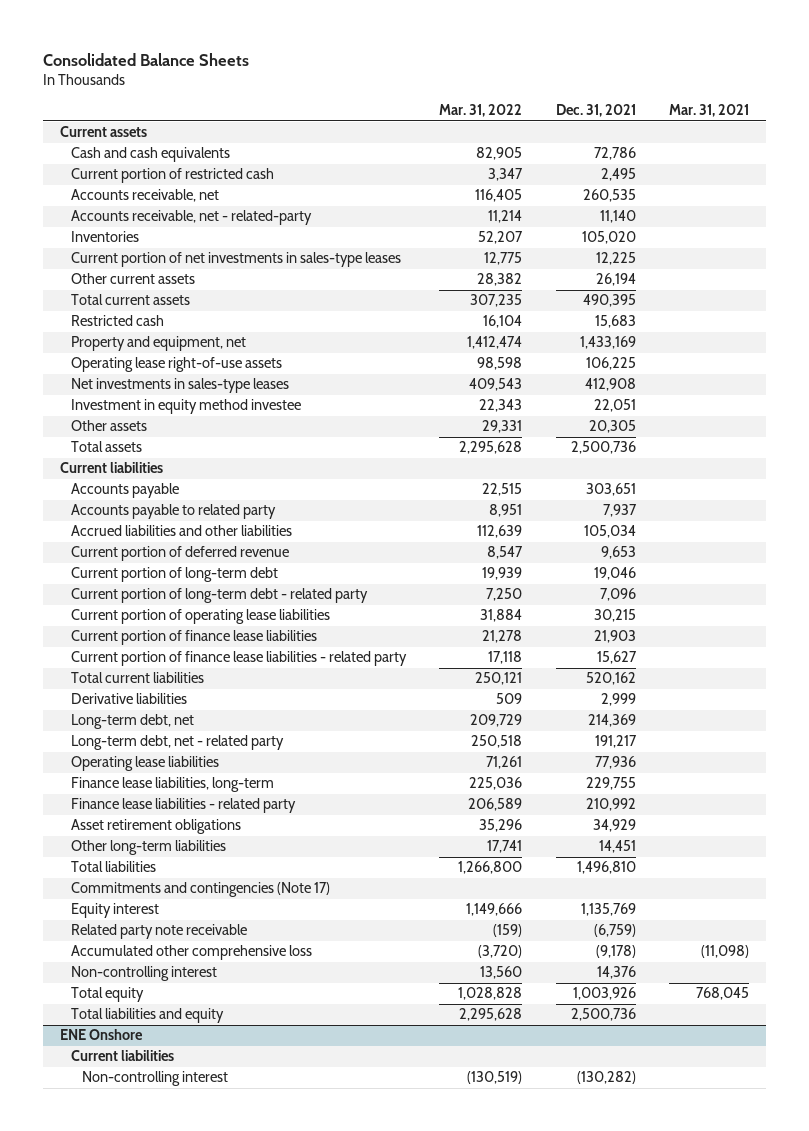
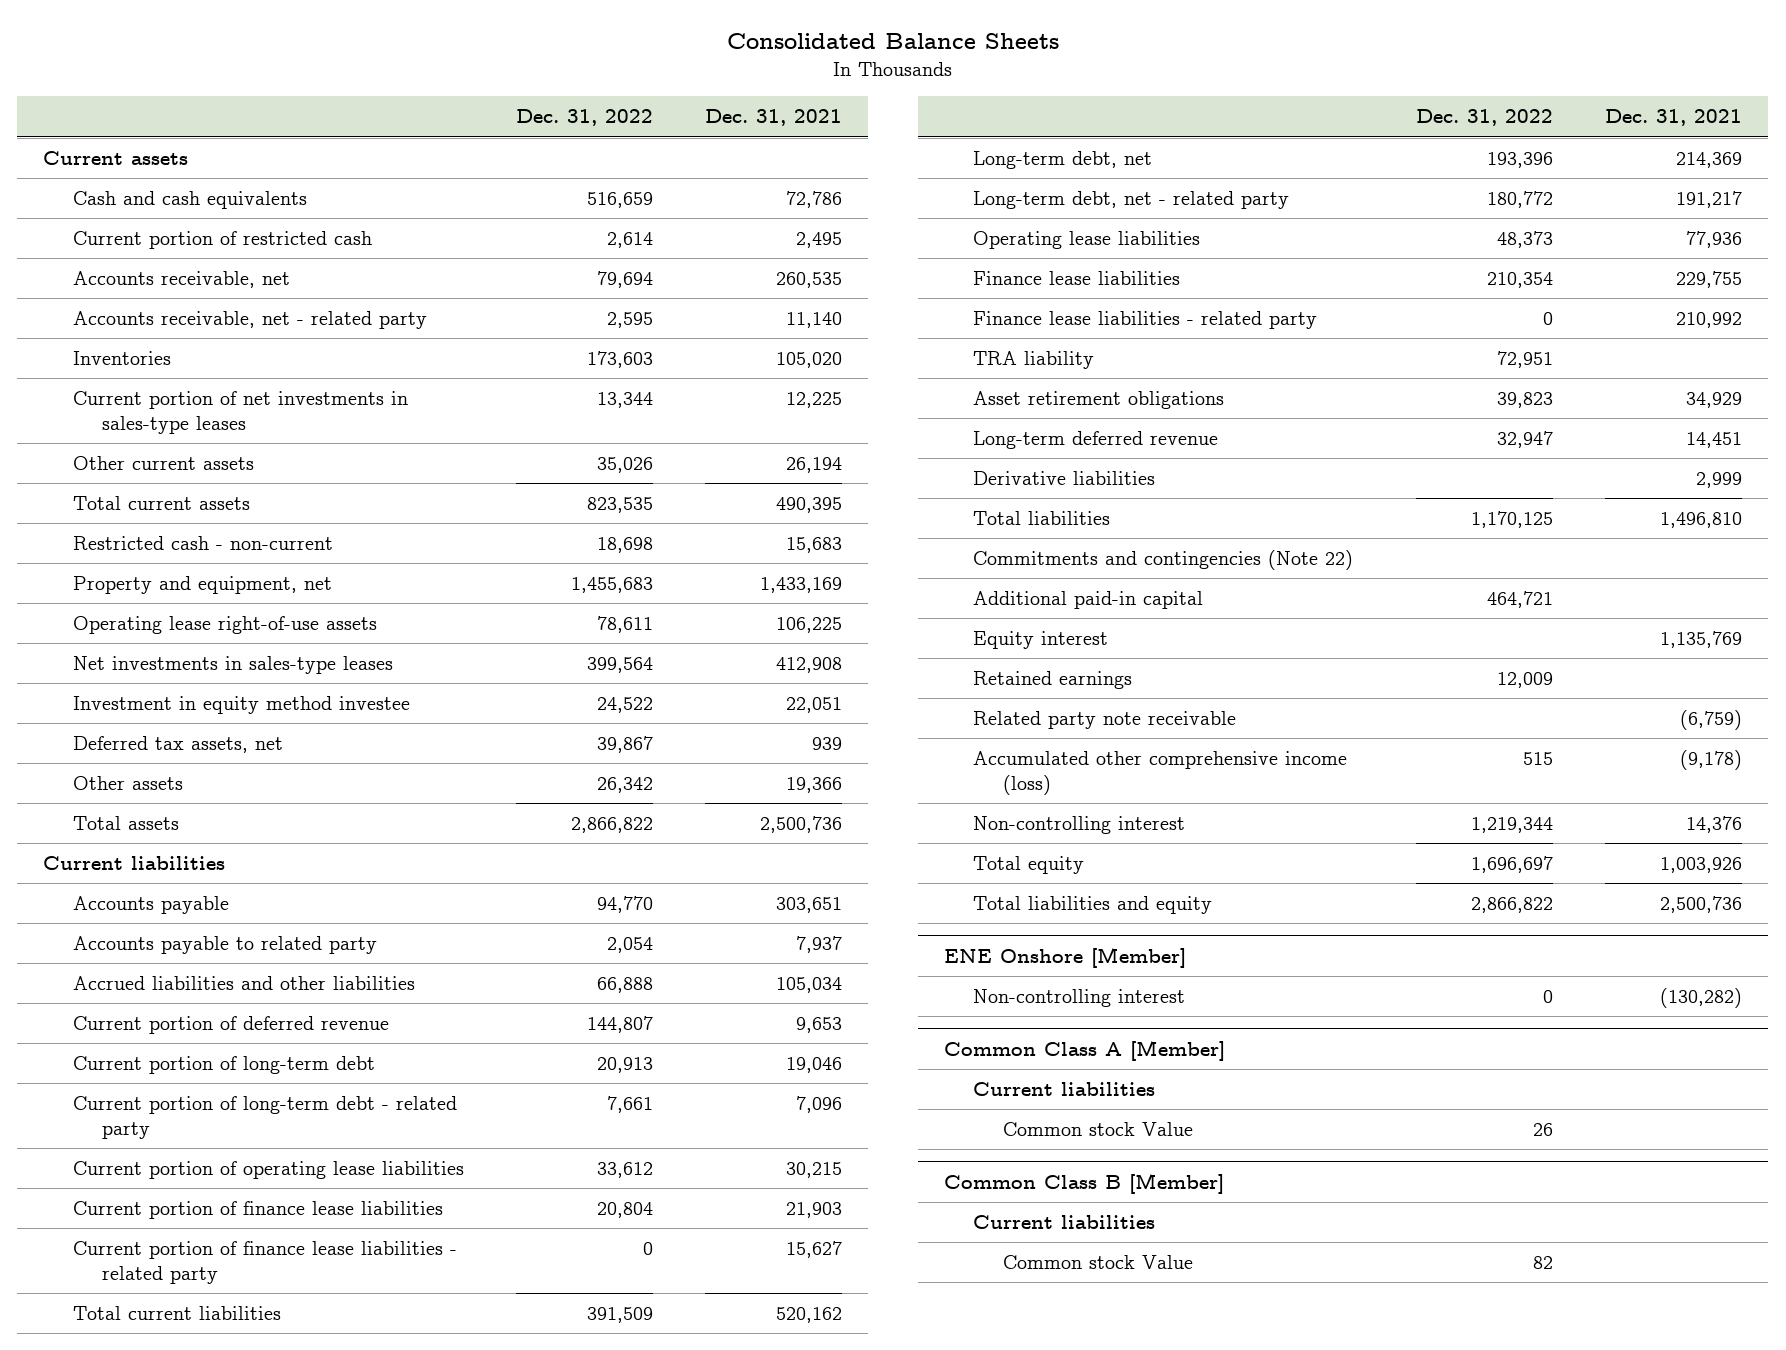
[439,104,523,118] Mar. 31, 2022 -> none
[668,104,749,118] Mar. 31, 2021 -> none
none -> [515,109,653,127] Dec. 31, 2022
[70,210,312,226] Accounts receivable, net - related-party -> [72,311,427,330] Accounts receivable, net - related party
[70,315,164,327] Restricted cash -> [72,536,333,551] Restricted cash - non-current
none -> [72,736,283,754] Deferred tax assets, net
[588,420,636,434] 20,305 -> [785,777,842,794] 19,366
[70,777,274,793] Finance lease liabilities, long-term -> [973,271,1181,286] Finance lease liabilities
none -> [973,351,1095,370] TRA liability
[70,840,226,856] Other long-term liabilities -> [973,431,1219,450] Long-term deferred revenue
[70,693,187,705] Derivative liabilities -> [973,471,1156,486] Derivative liabilities
[70,882,330,898] Commitments and contingencies (Note 17) -> [973,550,1354,571] Commitments and contingencies (Note 22)
none -> [973,591,1204,610] Additional paid-in capital
none -> [973,671,1133,690] Retained earnings
[70,945,312,961] Accumulated other comprehensive loss -> [973,751,1348,795] Accumulated other comprehensive income (loss)
[70,1050,174,1062] Current liabilities -> none
[59,1029,143,1041] ENE Onshore -> [944,946,1187,968] ENE Onshore [Member]
none -> [944,1039,1226,1061] Common Class A [Member]
none -> [973,1082,1156,1097] Current liabilities
none -> [1002,1122,1193,1137] Common stock Value
none -> [944,1172,1225,1194] Common Class B [Member]
none -> [973,1215,1156,1230] Current liabilities
none -> [1002,1255,1193,1270] Common stock Value

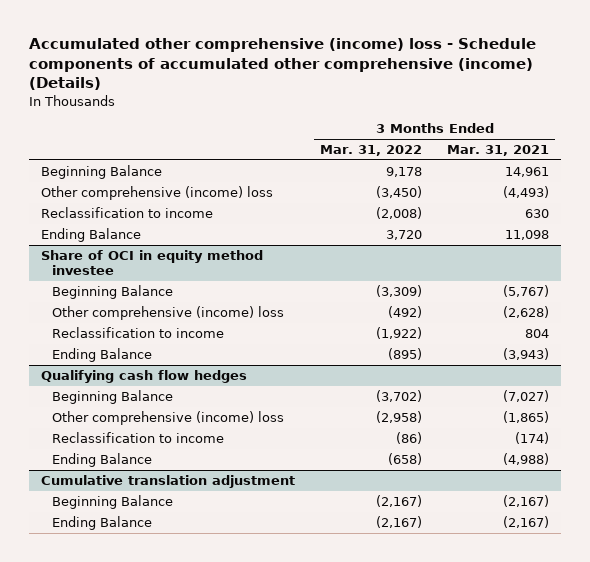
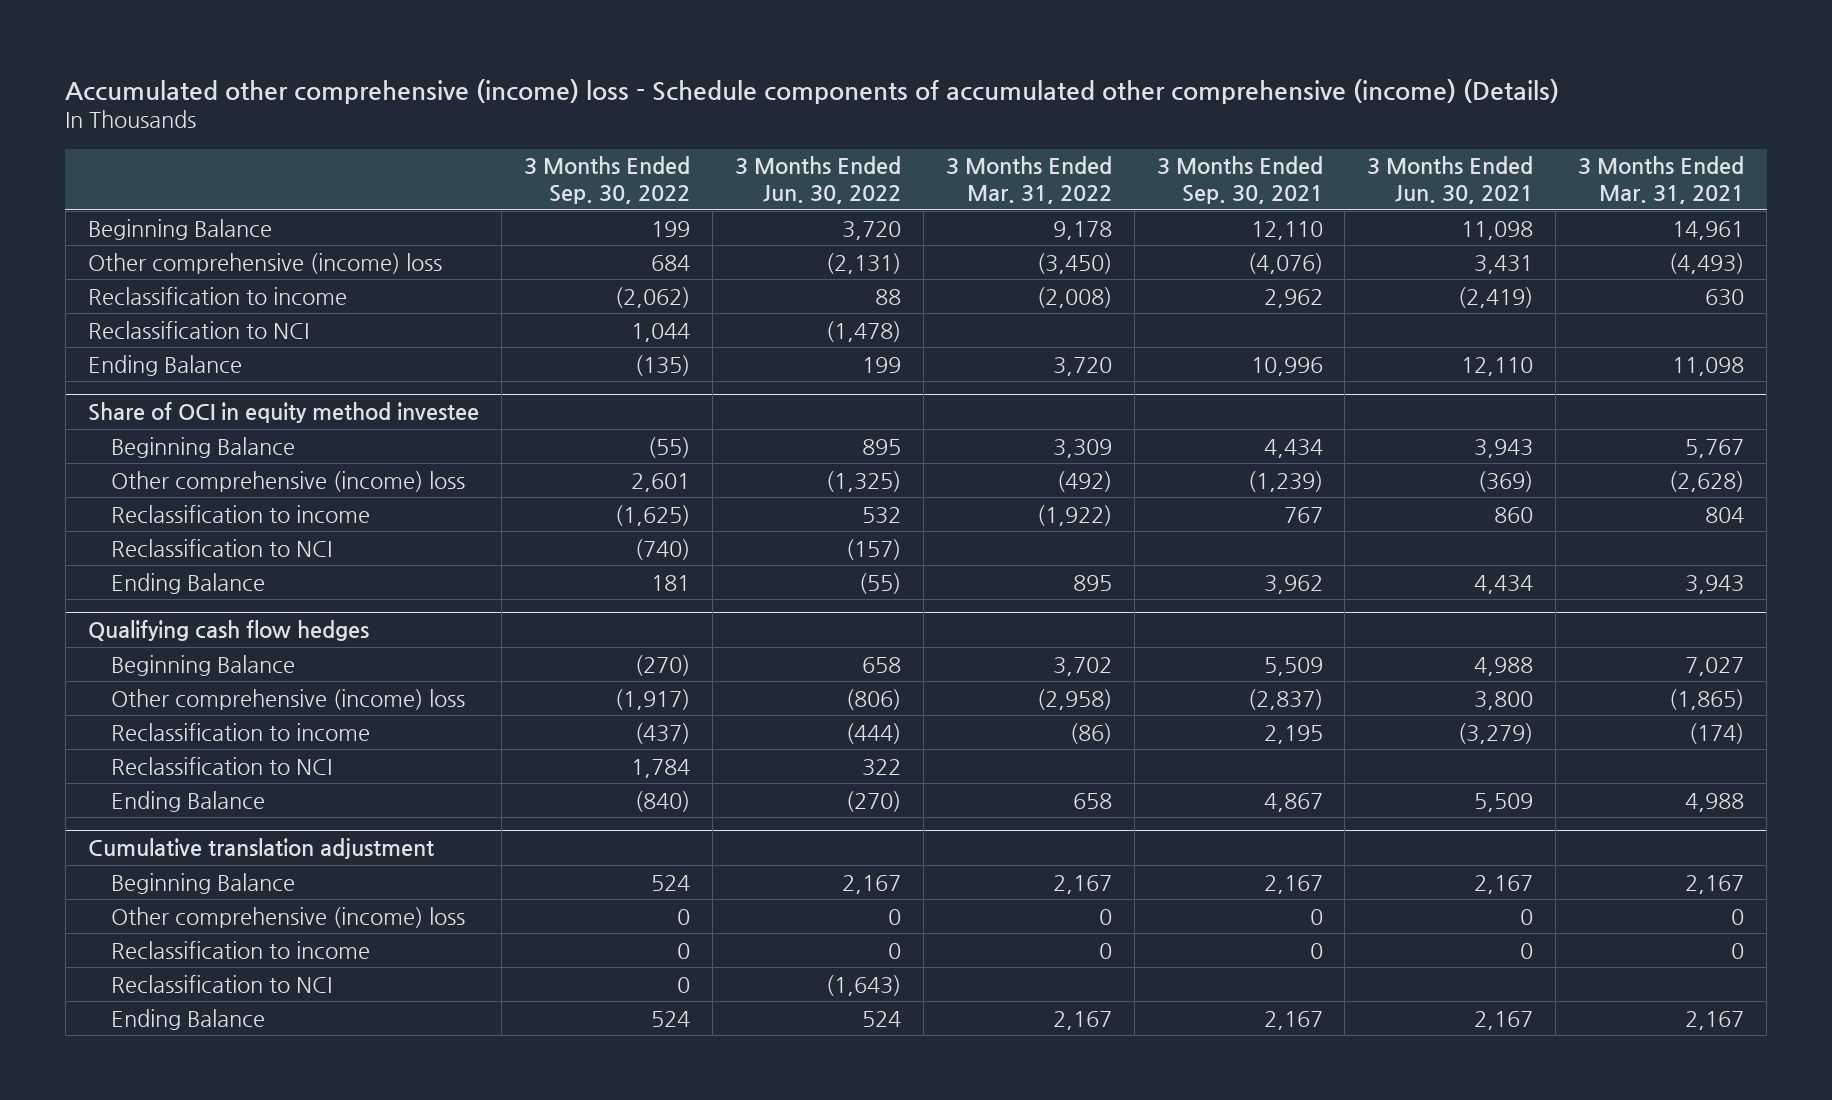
none -> [523,156,690,205] 3 Months Ended Sep. 30, 2022
none -> [734,156,901,205] 3 Months Ended Jun. 30, 2022
none -> [1156,156,1323,205] 3 Months Ended Sep. 30, 2021
none -> [1367,156,1534,205] 3 Months Ended Jun. 30, 2021
none -> [87,320,309,339] Reclassification to NCI
[376,285,423,298] (3,309) -> [1052,438,1112,458] 3,309
[502,285,549,298] (5,767) -> [1685,438,1745,458] 5,767
none -> [111,538,333,557] Reclassification to NCI
[388,348,423,361] (895) -> [1072,574,1112,591] 895
[502,348,549,361] (3,943) -> [1685,574,1745,594] 3,943
[376,390,423,403] (3,702) -> [1052,656,1112,676] 3,702
[502,390,549,403] (7,027) -> [1685,656,1745,676] 7,027
none -> [111,756,333,775] Reclassification to NCI
[388,453,423,466] (658) -> [1072,792,1112,809] 658
[502,453,549,466] (4,988) -> [1685,792,1745,812] 4,988
[376,495,423,508] (2,167) -> [1052,874,1112,894] 2,167
[502,495,549,508] (2,167) -> [1685,874,1745,894] 2,167
none -> [111,906,466,928] Other comprehensive (income) loss
none -> [111,940,371,959] Reclassification to income
none -> [111,974,333,993] Reclassification to NCI
[376,516,423,529] (2,167) -> [1052,1010,1112,1030] 2,167
[502,516,549,529] (2,167) -> [1685,1010,1745,1030] 2,167

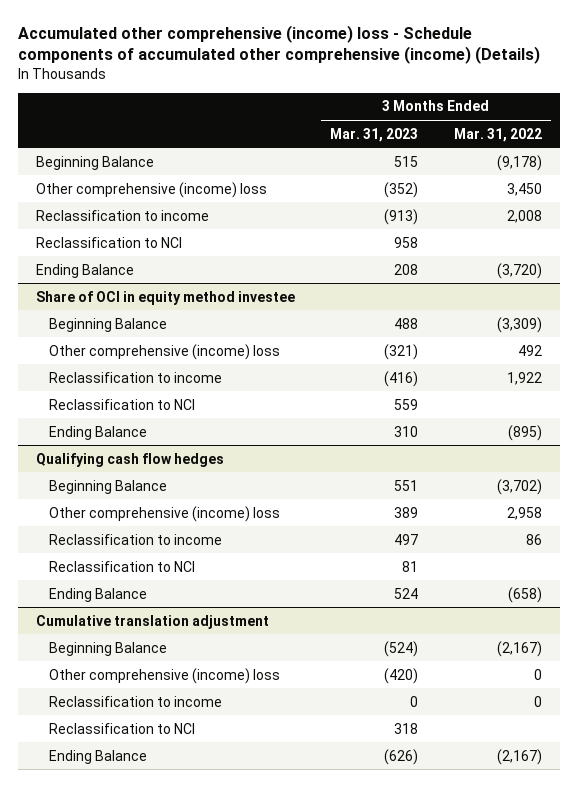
[523,156,690,205] 3 Months Ended Sep. 30, 2022 -> none
[734,156,901,205] 3 Months Ended Jun. 30, 2022 -> none
[1156,156,1323,205] 3 Months Ended Sep. 30, 2021 -> none
[1367,156,1534,205] 3 Months Ended Jun. 30, 2021 -> none
[1578,156,1745,205] 3 Months Ended Mar. 31, 2021 -> none
none -> [330,127,419,142] Mar. 31, 2023
[1052,220,1112,240] 9,178 -> [497,154,543,171] (9,178)
[1036,252,1112,274] (3,450) -> [507,182,543,196] 3,450
[1036,286,1112,308] (2,008) -> [507,209,543,223] 2,008
[1052,356,1112,376] 3,720 -> [497,262,543,279] (3,720)
[1052,438,1112,458] 3,309 -> [497,316,543,333] (3,309)
[1056,470,1112,492] (492) -> [518,344,543,356] 492
[1036,504,1112,526] (1,922) -> [507,371,543,385] 1,922
[1072,574,1112,591] 895 -> [508,424,543,441] (895)
[1052,656,1112,676] 3,702 -> [497,478,543,495] (3,702)
[1036,688,1112,710] (2,958) -> [507,506,543,520] 2,958
[1069,722,1112,744] (86) -> [526,533,543,545] 86
[1072,792,1112,809] 658 -> [508,586,543,603] (658)
[1052,874,1112,894] 2,167 -> [497,640,543,657] (2,167)
[1052,1010,1112,1030] 2,167 -> [497,748,543,765] (2,167)

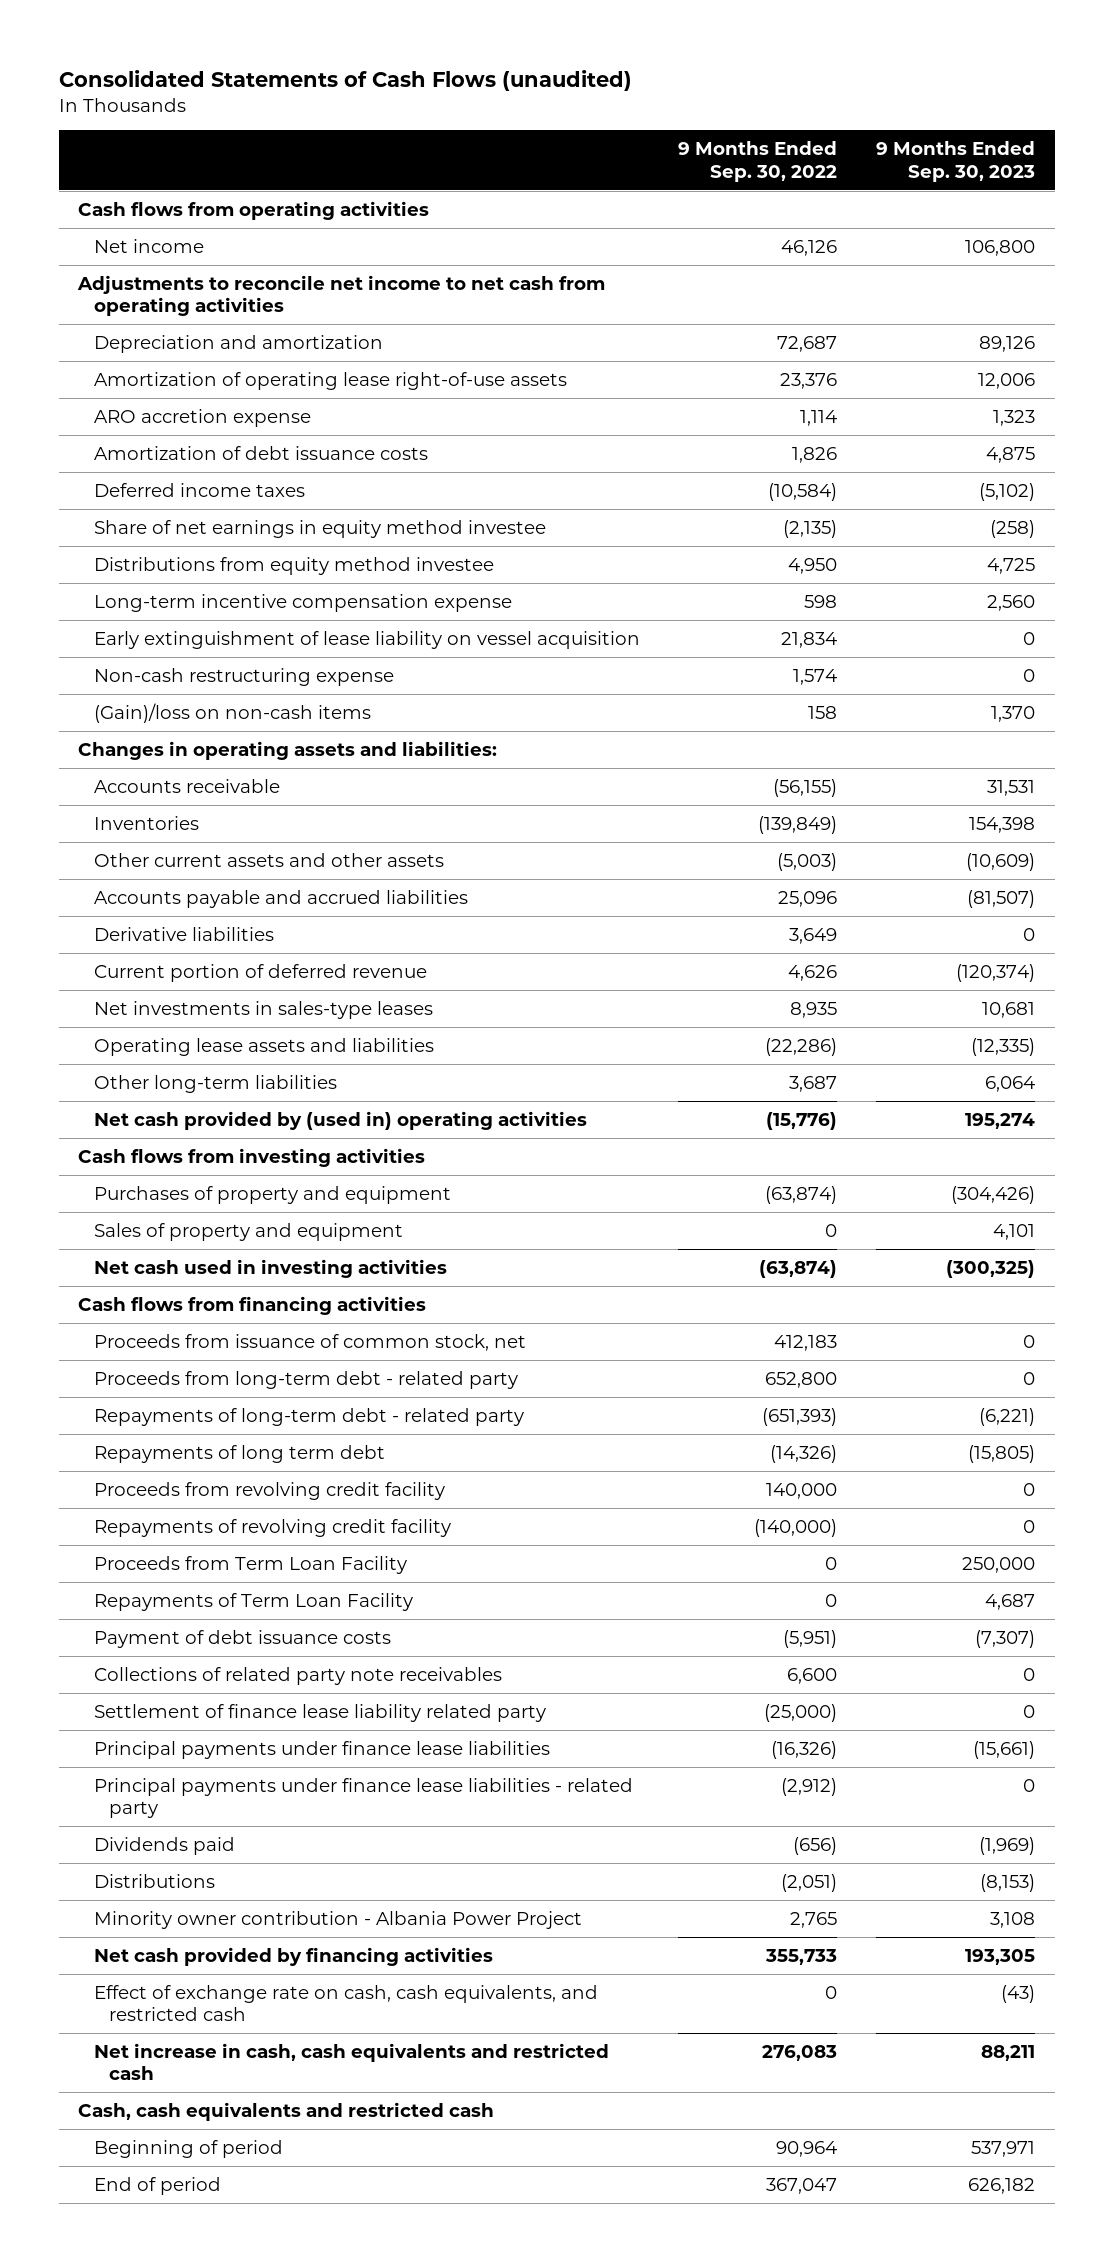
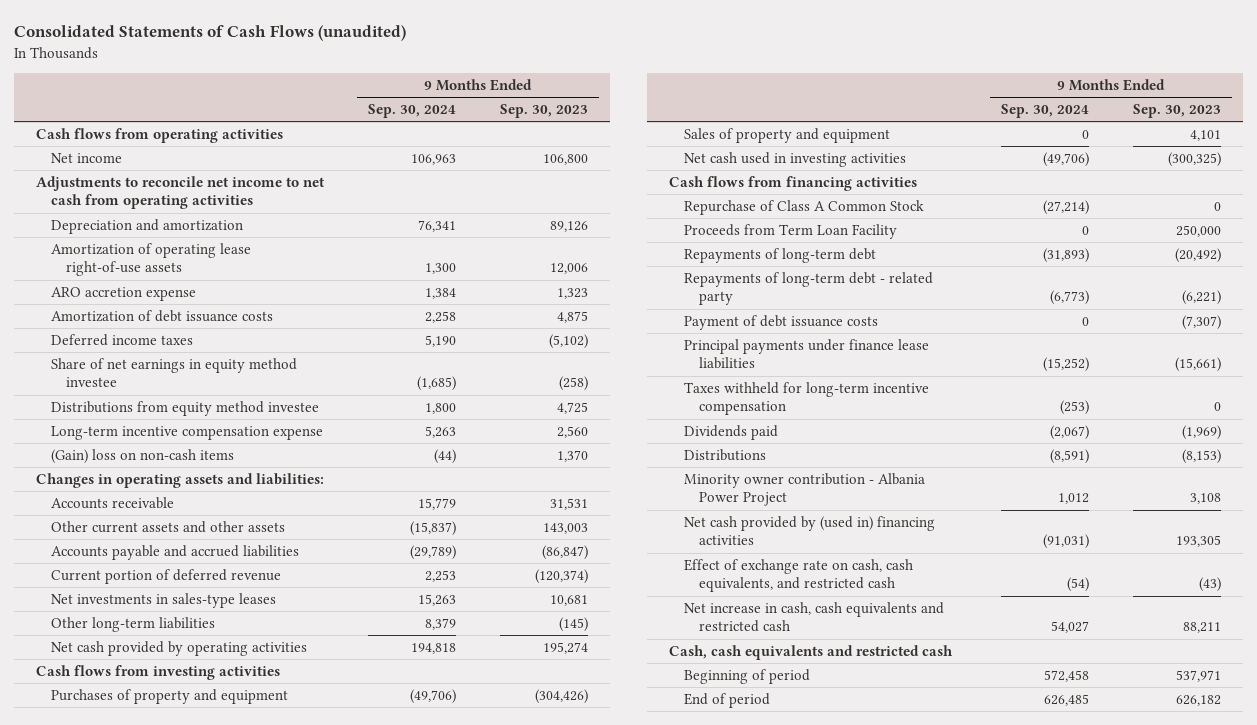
[678,141,838,182] 9 Months Ended Sep. 30, 2022 -> none
none -> [367,104,456,119] Sep. 30, 2024
[93,630,640,649] Early extinguishment of lease liability on vessel acquisition -> none
[93,667,394,686] Non-cash restructuring expense -> none
[93,702,371,723] (Gain)/loss on non-cash items -> [51,449,235,465] (Gain) loss on non-cash items
[93,815,199,830] Inventories -> none
[93,926,274,941] Derivative liabilities -> none
[966,852,1036,871] (10,609) -> [542,523,588,535] 143,003
[967,889,1036,908] (81,507) -> [541,545,588,561] (86,847)
[93,1037,434,1056] Operating lease assets and liabilities -> none
[985,1075,1036,1092] 6,064 -> [558,617,588,633] (145)
[93,1110,587,1130] Net cash provided by (used in) operating activities -> [51,641,308,657] Net cash provided by operating activities
[93,1333,526,1351] Proceeds from issuance of common stock, net -> none
[93,1370,518,1389] Proceeds from long-term debt - related party -> none
[93,1444,385,1463] Repayments of long term debt -> none
[93,1481,445,1500] Proceeds from revolving credit facility -> none
[93,1518,451,1537] Repayments of revolving credit facility -> [683,200,924,216] Repurchase of Class A Common Stock
[93,1592,413,1611] Repayments of Term Loan Facility -> none
none -> [683,248,876,264] Repayments of long-term debt
[93,1407,524,1426] Repayments of long-term debt - related party -> [683,272,933,306] Repayments of long-term debt - related party
[93,1666,502,1685] Collections of related party note receivables -> none
[93,1703,546,1722] Settlement of finance lease liability related party -> none
[93,1777,633,1819] Principal payments under finance lease liabilities - related party -> none
none -> [683,382,929,416] Taxes withheld for long-term incentive compensation
[93,1946,493,1966] Net cash provided by financing activities -> [683,516,935,546] Net cash provided by (used in) financing activities

